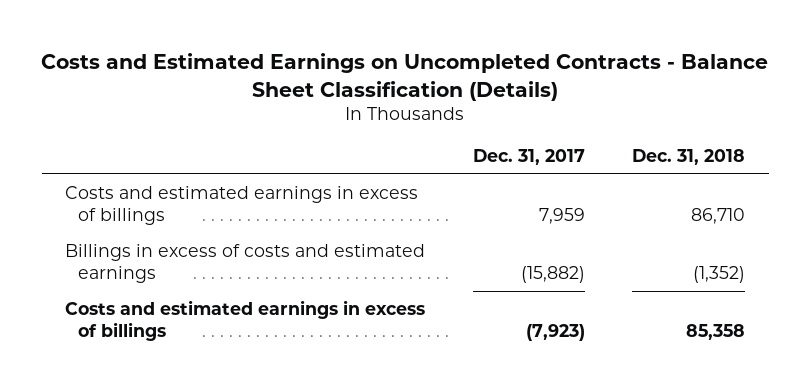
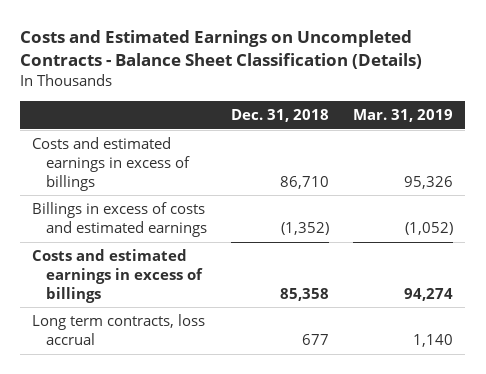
[472,149,585,166] Dec. 31, 2017 -> none
none -> [353,109,454,123] Mar. 31, 2019
none -> [32,314,206,345] Long term contracts, loss accrual

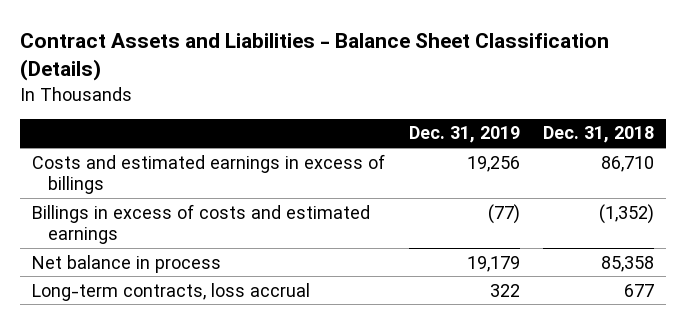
[20,30,423,70] Costs and Estimated Earnings on Uncompleted Contracts - Balance Sheet Classification (Details) -> [20,33,610,82] Contract Assets and Liabilities - Balance Sheet Classification (Details)
[353,109,454,123] Mar. 31, 2019 -> none
none -> [408,126,520,144] Dec. 31, 2019
[32,249,203,303] Costs and estimated earnings in excess of billings -> [31,254,221,273] Net balance in process
[32,314,206,345] Long term contracts, loss accrual -> [31,282,310,301] Long-term contracts, loss accrual

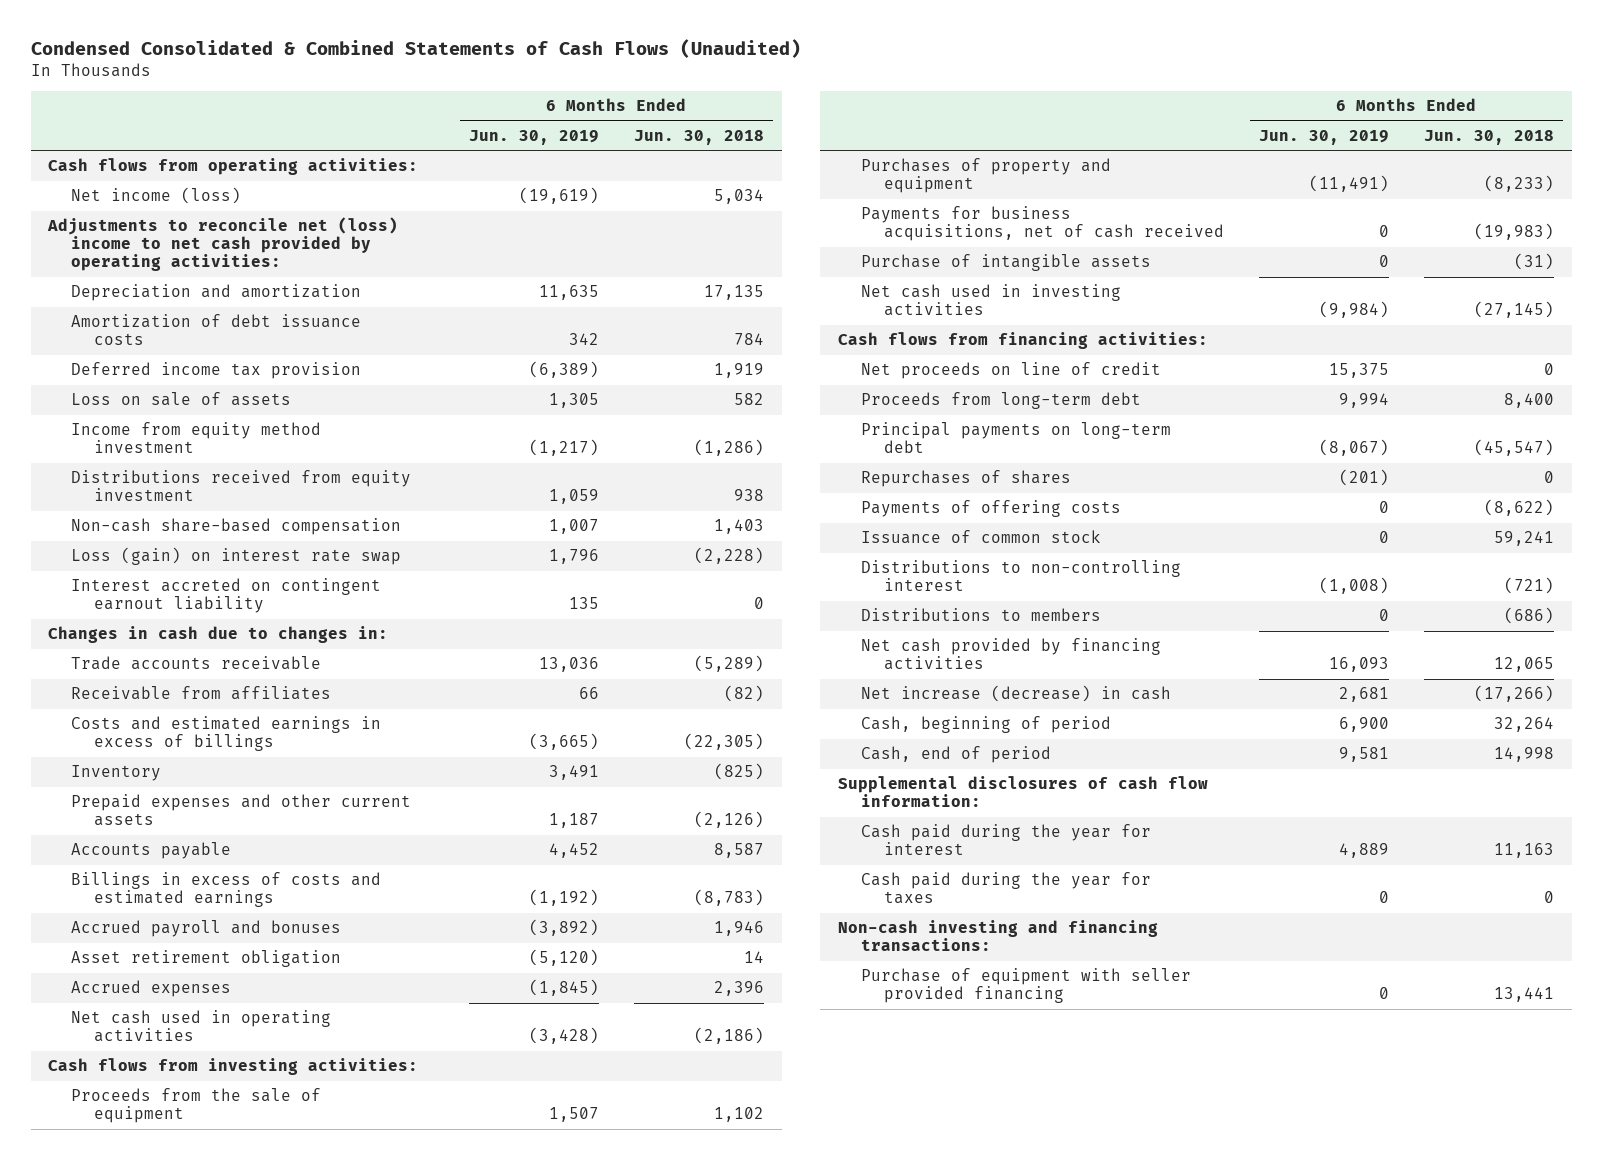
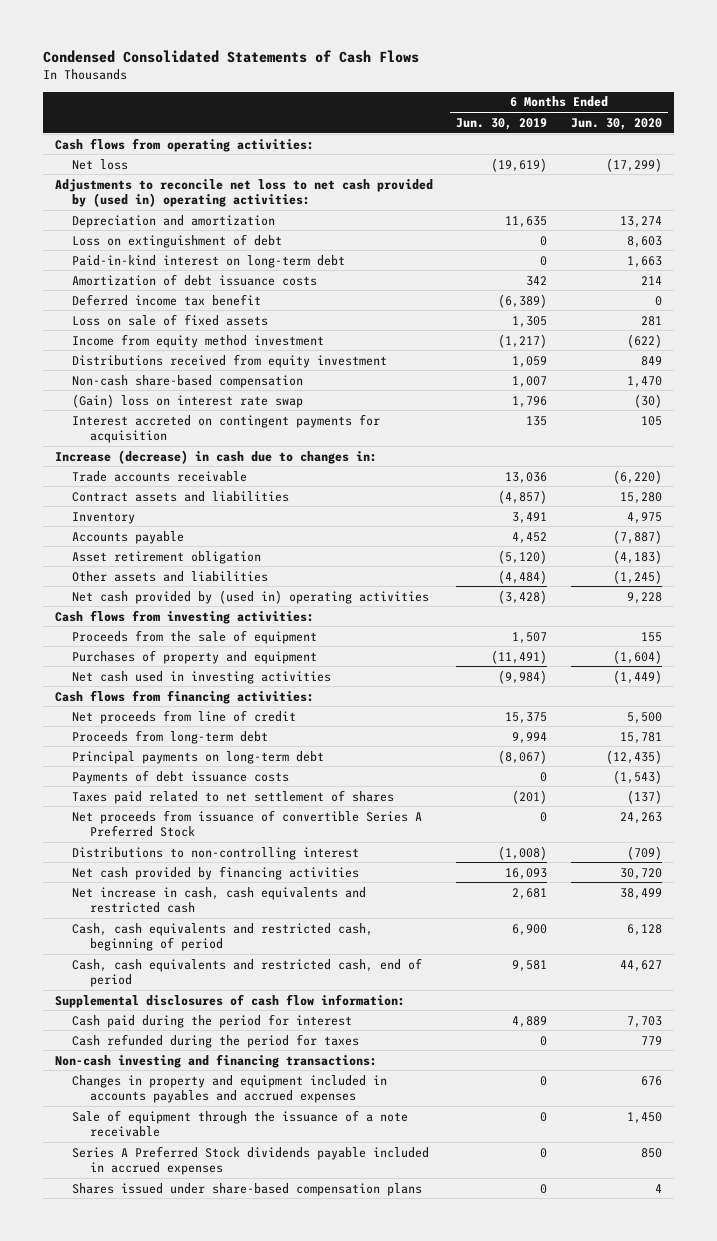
[30,38,801,58] Condensed Consolidated & Combined Statements of Cash Flows (Unaudited) -> [42,50,419,64] Condensed Consolidated Statements of Cash Flows
[634,129,765,145] Jun. 30, 2018 -> none
none -> [571,117,663,130] Jun. 30, 2020
[70,187,241,205] Net income (loss) -> [72,158,129,170] Net loss
[47,217,399,272] Adjustments to reconcile net (loss) income to net cash provided by operating activities: -> [54,178,433,207] Adjustments to reconcile net loss to net cash provided by (used in) operating activities:
none -> [72,233,283,248] Loss on extinguishment of debt
none -> [72,254,346,268] Paid-in-kind interest on long-term debt
[70,362,361,380] Deferred income tax provision -> [72,293,262,306] Deferred income tax benefit
[70,392,291,407] Loss on sale of assets -> [72,313,269,326] Loss on sale of fixed assets
[70,547,401,566] Loss (gain) on interest rate swap -> [72,393,304,408] (Gain) loss on interest rate swap
[70,578,381,614] Interest accreted on contingent earnout liability -> [72,413,381,443] Interest accreted on contingent payments for acquisition
[48,626,389,644] Changes in cash due to changes in: -> [54,449,377,464] Increase (decrease) in cash due to changes in:
[70,686,331,701] Receivable from affiliates -> none
[70,716,381,752] Costs and estimated earnings in excess of billings -> none
none -> [72,490,290,502] Contract assets and liabilities
[70,794,411,827] Prepaid expenses and other current assets -> none
[70,872,381,908] Billings in excess of costs and estimated earnings -> none
[70,920,341,938] Accrued payroll and bonuses -> none
[70,980,231,998] Accrued expenses -> none
none -> [72,570,269,582] Other assets and liabilities
[70,1010,331,1043] Net cash used in operating activities -> [72,589,430,604] Net cash provided by (used in) operating activities
[860,206,1224,242] Payments for business acquisitions, net of cash received -> none
[860,254,1151,272] Purchase of intangible assets -> none
[860,362,1161,380] Net proceeds on line of credit -> [72,709,297,724] Net proceeds from line of credit
[860,470,1071,488] Repurchases of shares -> none
[860,530,1101,545] Issuance of common stock -> none
[860,500,1121,518] Payments of offering costs -> [72,769,290,784] Payments of debt issuance costs
none -> [72,789,395,804] Taxes paid related to net settlement of shares
none -> [72,809,423,837] Net proceeds from issuance of convertible Series A Preferred Stock
[860,608,1101,622] Distributions to members -> none
[860,685,1171,703] Net increase (decrease) in cash -> [72,886,367,913] Net increase in cash, cash equivalents and restricted cash
[860,716,1111,734] Cash, beginning of period -> [72,922,374,951] Cash, cash equivalents and restricted cash, beginning of period
[860,746,1051,764] Cash, end of period -> [72,957,423,987] Cash, cash equivalents and restricted cash, end of period
[860,824,1151,856] Cash paid during the year for interest -> [72,1013,353,1028] Cash paid during the period for interest
[860,872,1151,905] Cash paid during the year for taxes -> [72,1033,360,1048] Cash refunded during the period for taxes
[860,968,1191,1004] Purchase of equipment with seller provided financing -> [72,1074,388,1103] Changes in property and equipment included in accounts payables and accrued expenses
none -> [72,1109,409,1137] Sale of equipment through the issuance of a note receivable
none -> [72,1145,430,1175] Series A Preferred Stock dividends payable included in accrued expenses
none -> [72,1182,423,1196] Shares issued under share-based compensation plans

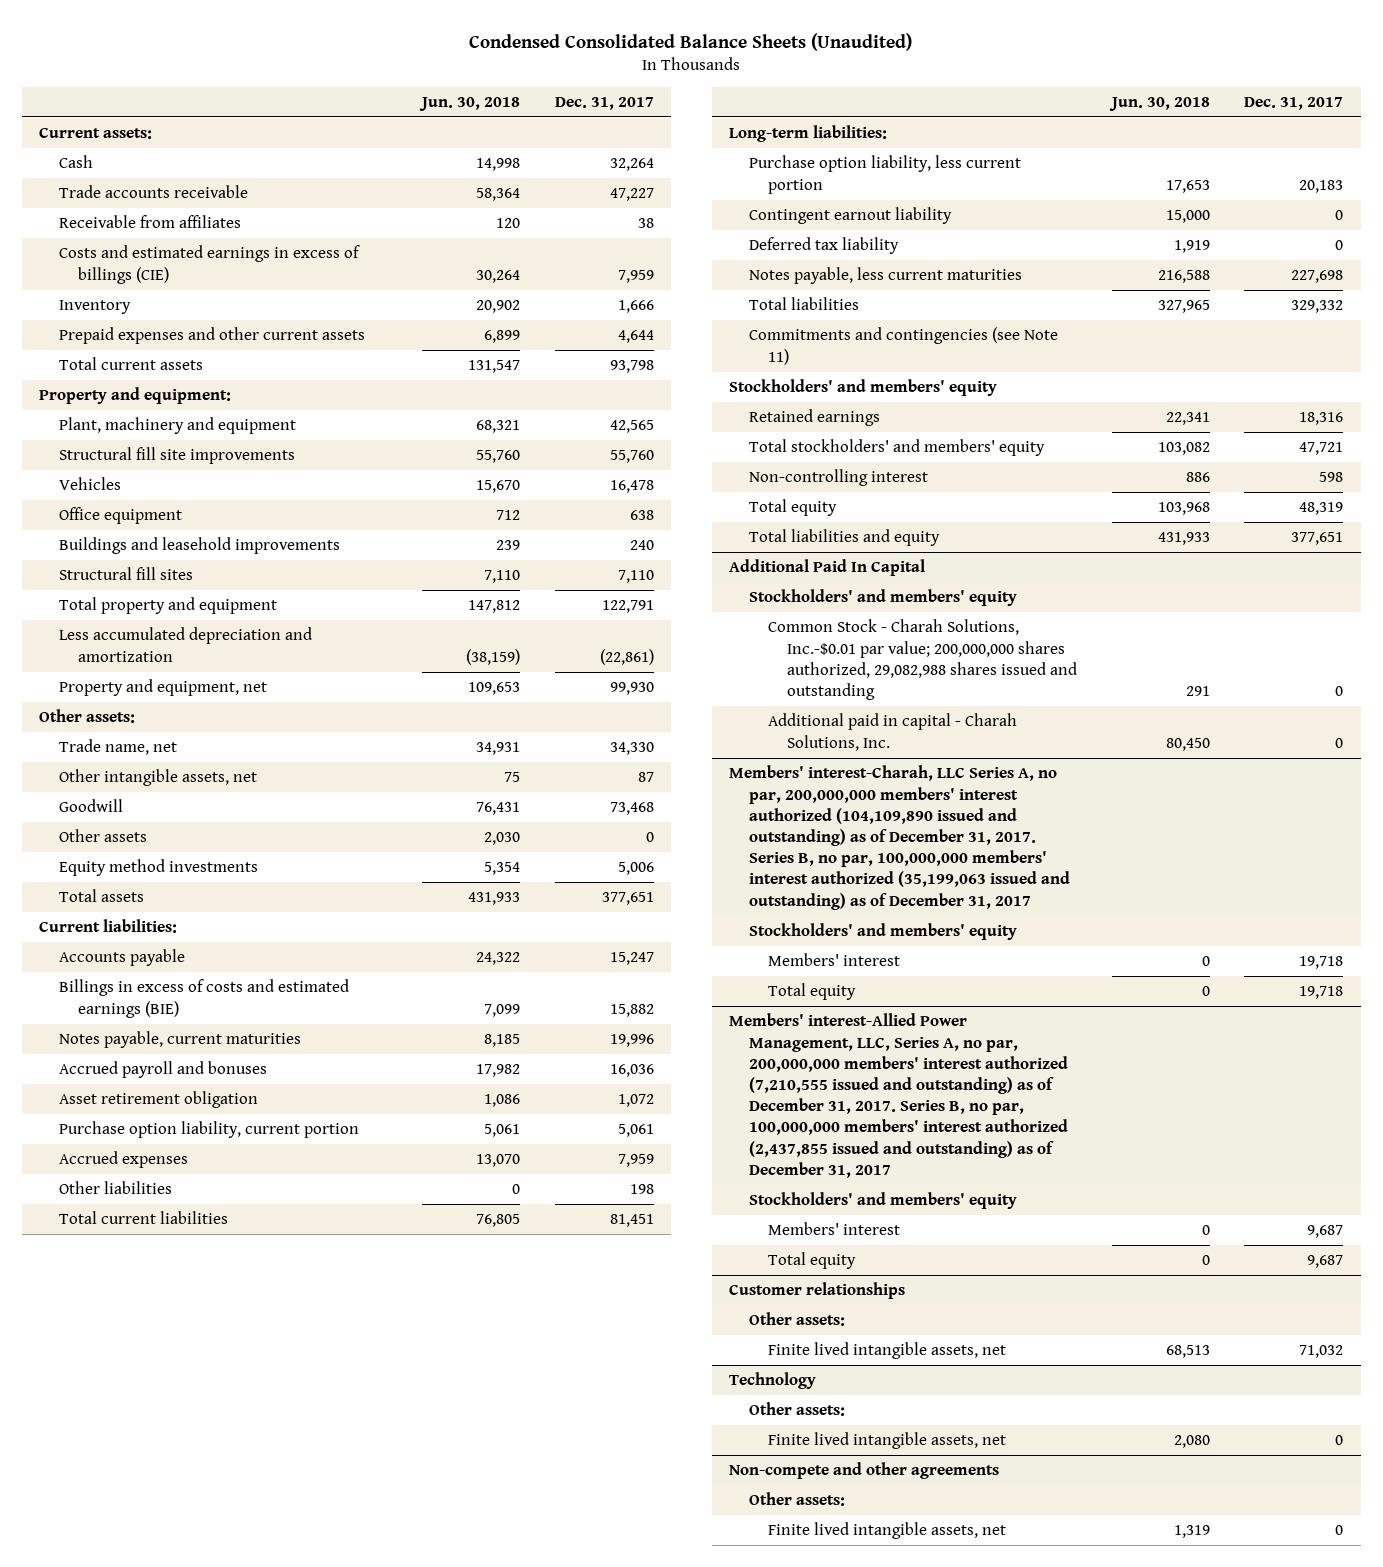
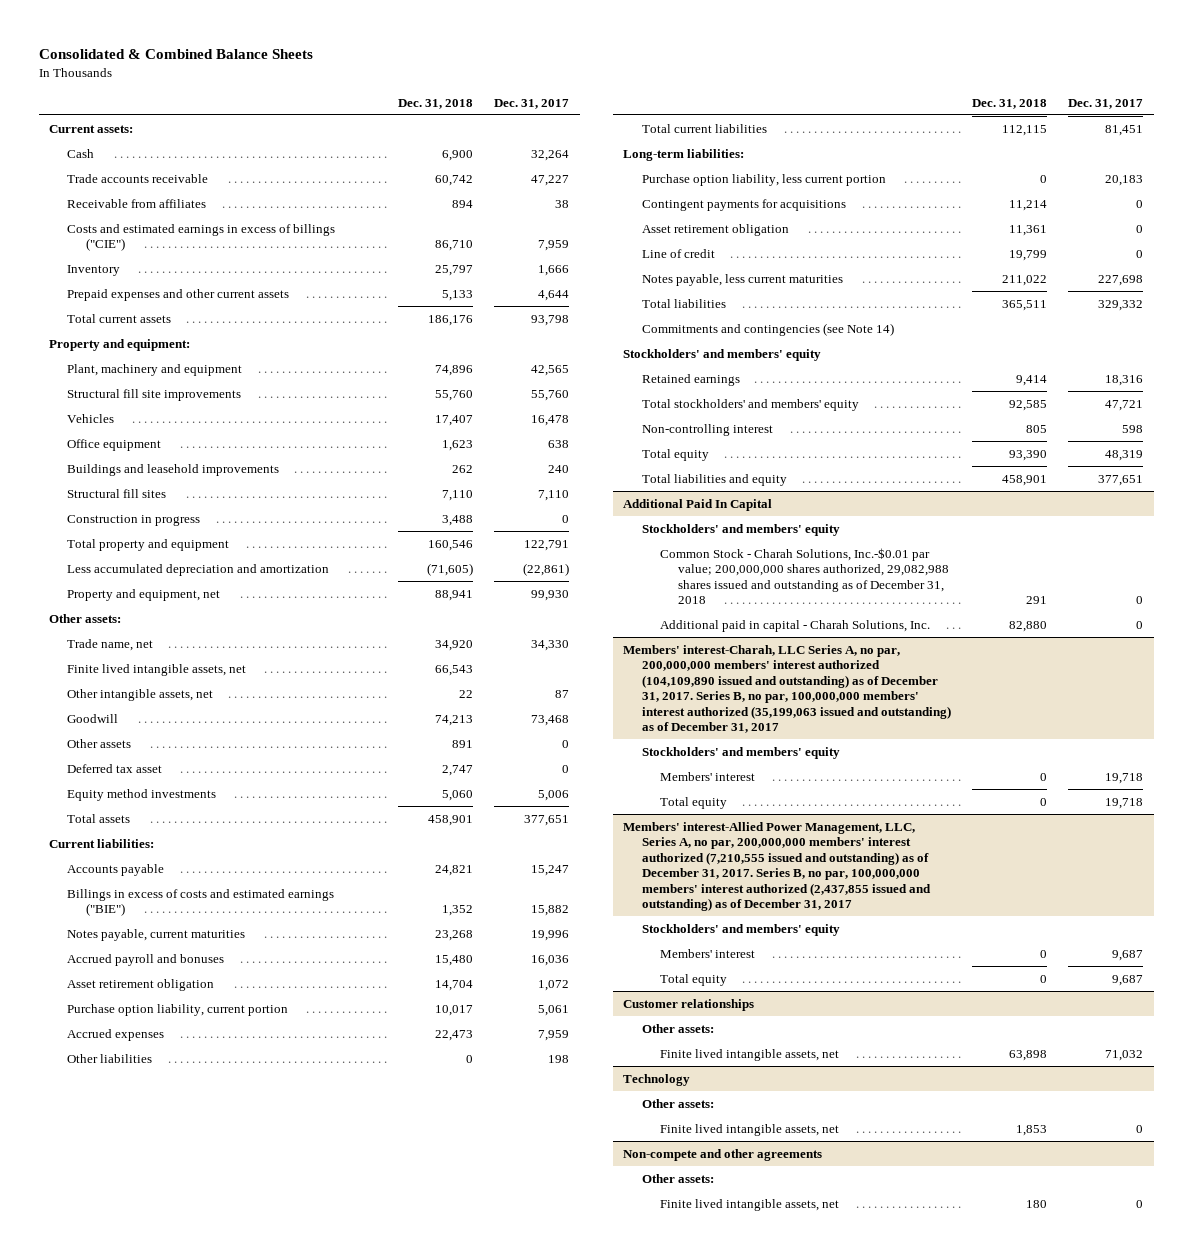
[469,32,913,51] Condensed Consolidated Balance Sheets (Unaudited) -> [38,49,313,60] Consolidated & Combined Balance Sheets
[418,96,520,111] Jun. 30, 2018 -> none
none -> [397,98,473,109] Dec. 31, 2018
[58,245,360,284] Costs and estimated earnings in excess of billings (CIE) -> [67,223,336,252] Costs and estimated earnings in excess of billings ("CIE")
none -> [67,514,201,526] Construction in progress
none -> [67,663,247,676] Finite lived intangible assets, net
none -> [67,763,163,773] Deferred tax asset
[58,979,349,1018] Billings in excess of costs and estimated earnings (BIE) -> [67,888,335,917] Billings in excess of costs and estimated earnings ("BIE")
[748,237,899,255] Deferred tax liability -> none
[748,207,952,225] Contingent earnout liability -> [641,198,846,211] Contingent payments for acquisitions
none -> [641,223,789,236] Asset retirement obligation
none -> [641,248,715,258] Line of credit
[748,327,1058,365] Commitments and contingencies (see Note 11) -> [641,322,894,336] Commitments and contingencies (see Note 14)
[767,619,1078,700] Common Stock - Charah Solutions, Inc.-$0.01 par value; 200,000,000 shares authorized, 29,082,988 shares issued and outstanding -> [659,547,950,605] Common Stock - Charah Solutions, Inc.-$0.01 par value; 200,000,000 shares authorized, 29,082,988 shares issued and outstanding as of December 31, 2018

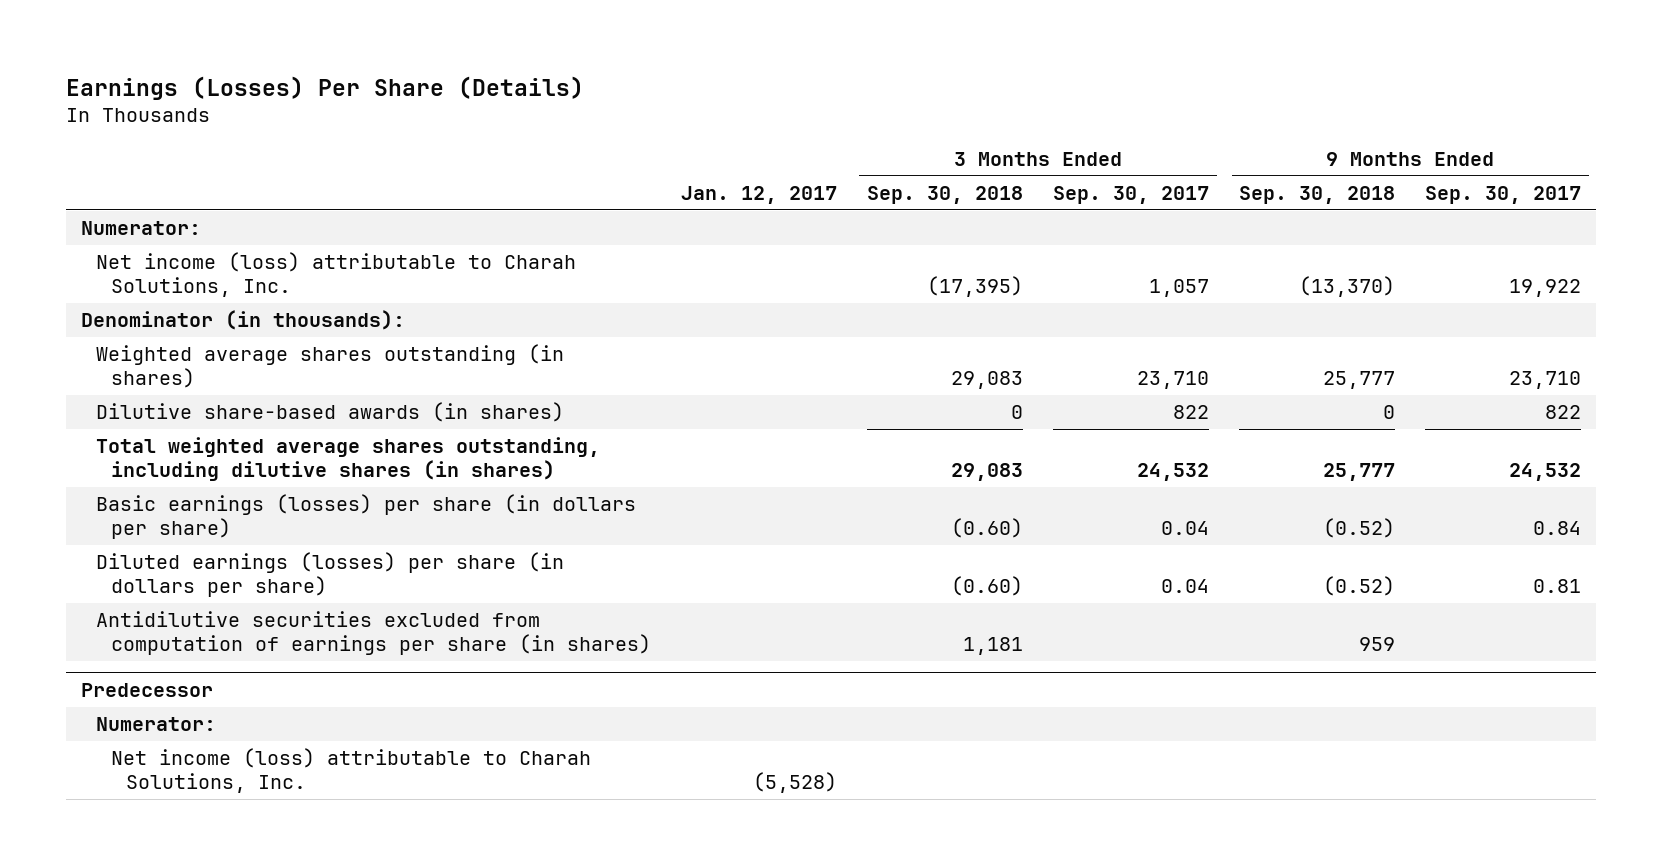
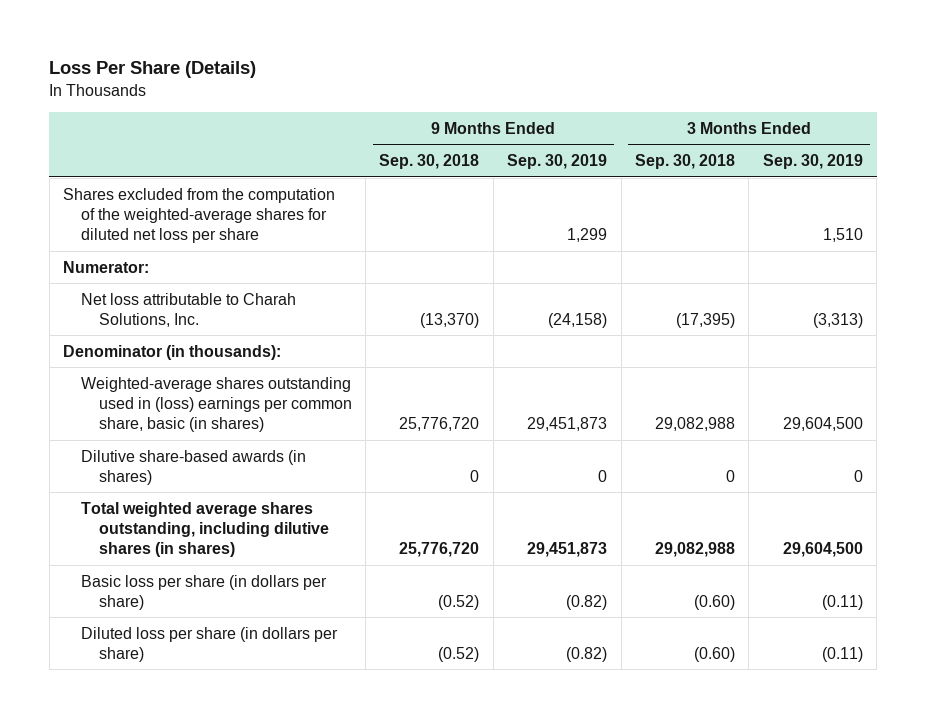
[65,75,584,100] Earnings (Losses) Per Share (Details) -> [49,61,257,79] Loss Per Share (Details)
[680,185,837,204] Jan. 12, 2017 -> none
[1053,185,1210,204] Sep. 30, 2017 -> none
[1425,185,1582,204] Sep. 30, 2017 -> none
none -> [507,154,608,170] Sep. 30, 2019
none -> [762,154,863,170] Sep. 30, 2019
none -> [63,187,336,243] Shares excluded from the computation of the weighted-average shares for diluted net loss per share
[95,252,576,297] Net income (loss) attributable to Charah Solutions, Inc. -> [81,292,297,327] Net loss attributable to Charah Solutions, Inc.
[95,344,564,388] Weighted average shares outstanding (in shares) -> [81,376,352,432] Weighted-average shares outstanding used in (loss) earnings per common share, basic (in shares)
[950,370,1023,389] 29,083 -> [655,416,736,431] 29,082,988
[1323,370,1396,389] 25,777 -> [399,416,480,431] 25,776,720
[95,611,651,655] Antidilutive securities excluded from computation of earnings per share (in shares) -> none
[80,682,213,697] Predecessor -> none
[95,717,216,732] Numerator: -> none
[110,748,591,793] Net income (loss) attributable to Charah Solutions, Inc. -> none
[950,462,1023,481] 29,083 -> [655,541,736,557] 29,082,988
[1323,462,1396,481] 25,777 -> [399,541,480,557] 25,776,720
[95,494,636,539] Basic earnings (losses) per share (in dollars per share) -> [81,574,328,610] Basic loss per share (in dollars per share)
[95,552,564,597] Diluted earnings (losses) per share (in dollars per share) -> [81,626,339,662] Diluted loss per share (in dollars per share)

